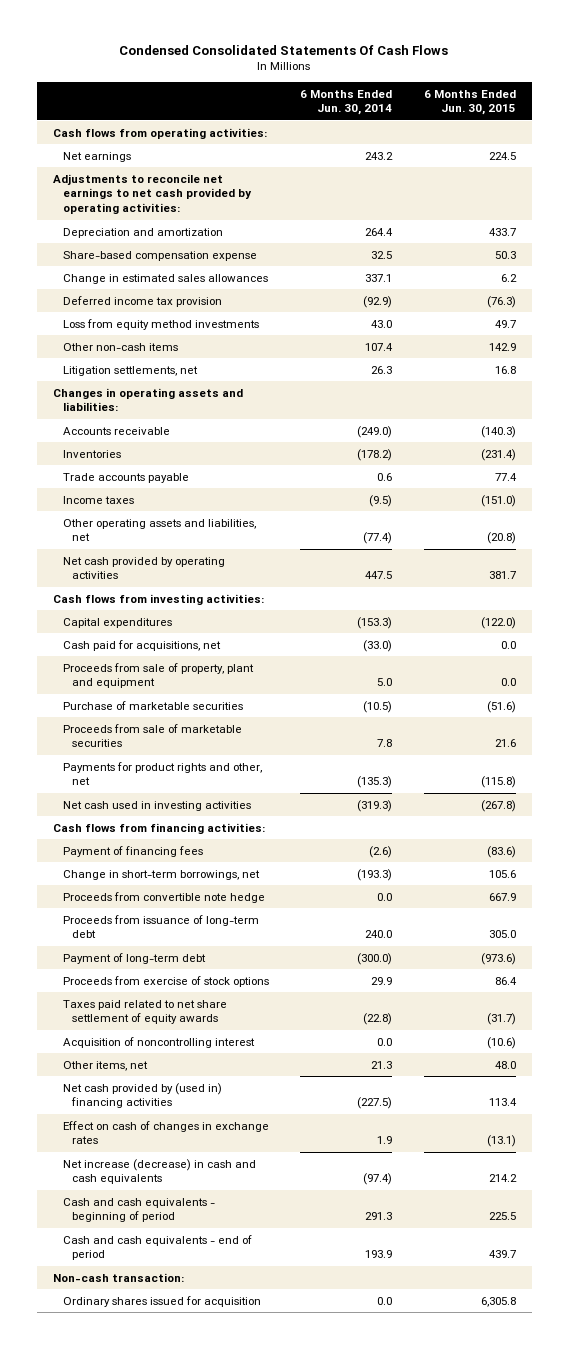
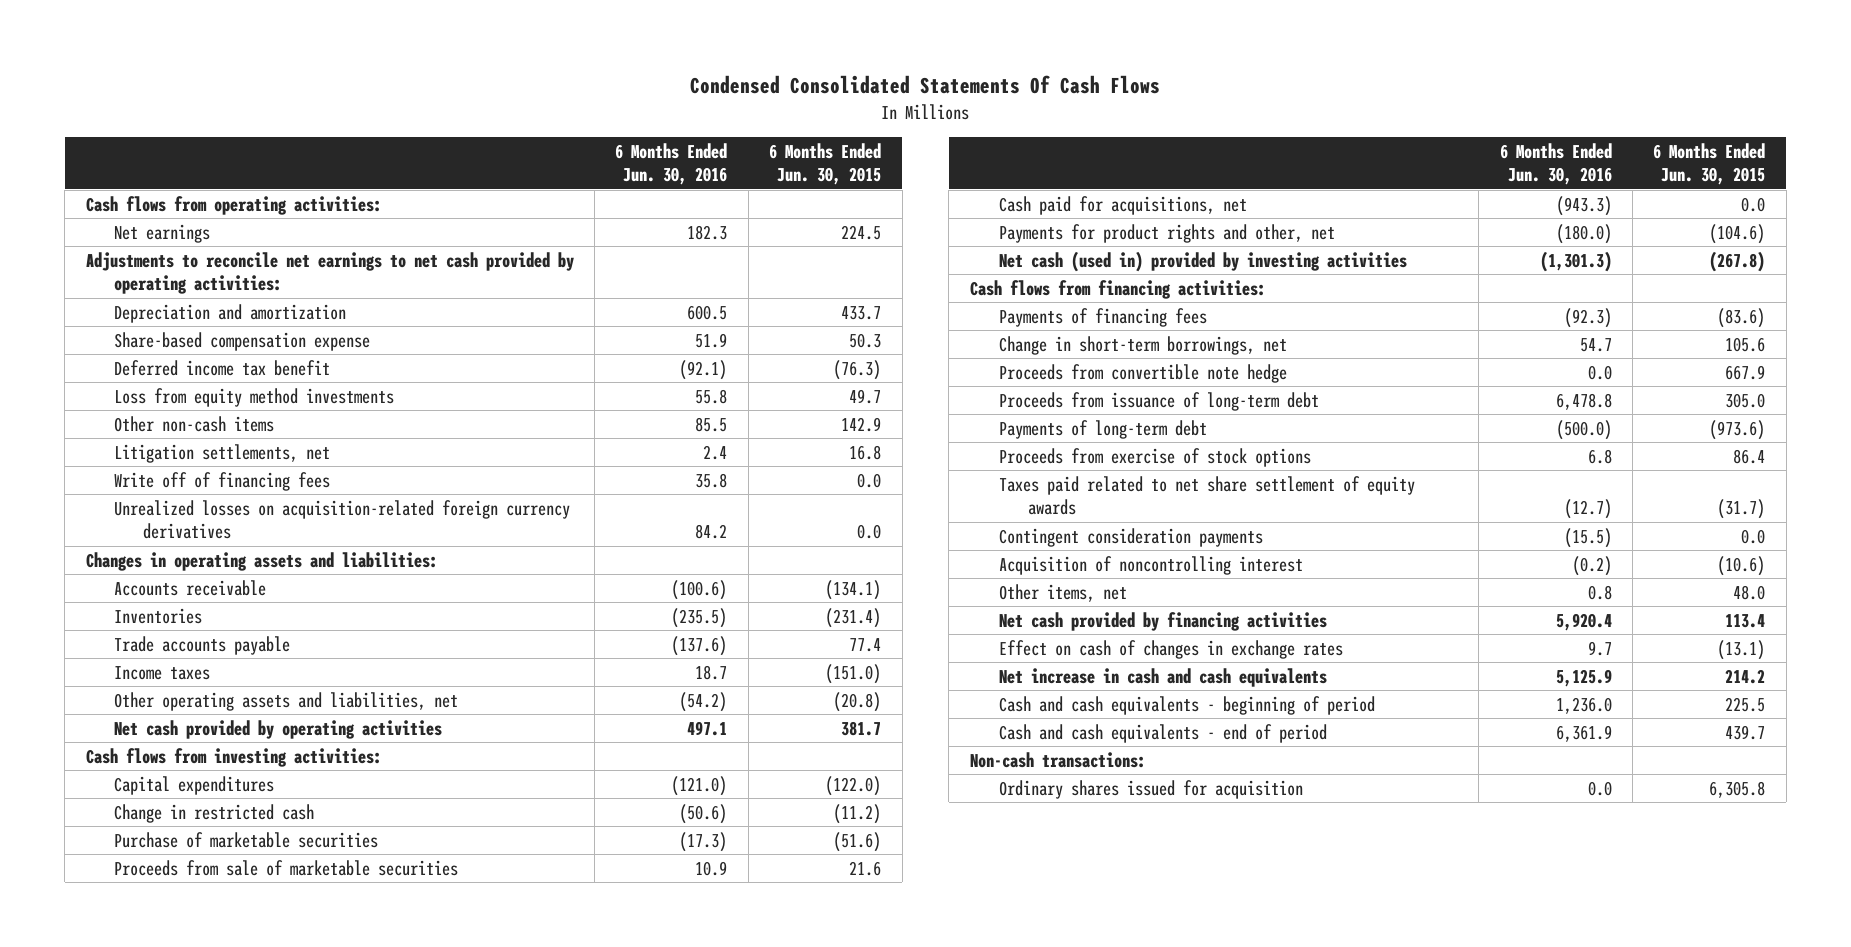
[300,89,393,116] 6 Months Ended Jun. 30, 2014 -> none
none -> [615,143,728,186] 6 Months Ended Jun. 30, 2016
[62,273,268,284] Change in estimated sales allowances -> none
[62,295,222,307] Deferred income tax provision -> [114,359,331,376] Deferred income tax benefit
none -> [114,471,331,491] Write off of financing fees
none -> [114,499,571,539] Unrealized losses on acquisition-related foreign currency derivatives
[480,425,516,438] (140.3) -> [825,579,882,600] (134.1)
[62,662,254,689] Proceeds from sale of property, plant and equipment -> none
none -> [114,803,315,823] Change in restricted cash
[62,639,221,651] Cash paid for acquisitions, net -> [998,195,1247,215] Cash paid for acquisitions, net
[480,776,516,789] (115.8) -> [1709,223,1766,244] (104.6)
[62,800,251,811] Net cash used in investing activities -> [998,250,1407,272] Net cash (used in) provided by investing activities
[62,845,203,857] Payment of financing fees -> [998,307,1207,327] Payments of financing fees
[62,952,206,964] Payment of long-term debt -> [998,419,1207,439] Payments of long-term debt
none -> [998,527,1263,547] Contingent consideration payments
[62,1082,222,1109] Net cash provided by (used in) financing activities -> [998,611,1327,631] Net cash provided by financing activities
[62,1158,256,1185] Net increase (decrease) in cash and cash equivalents -> [998,667,1327,687] Net increase in cash and cash equivalents
[53,1272,185,1282] Non-cash transaction: -> [969,751,1146,768] Non-cash transactions:

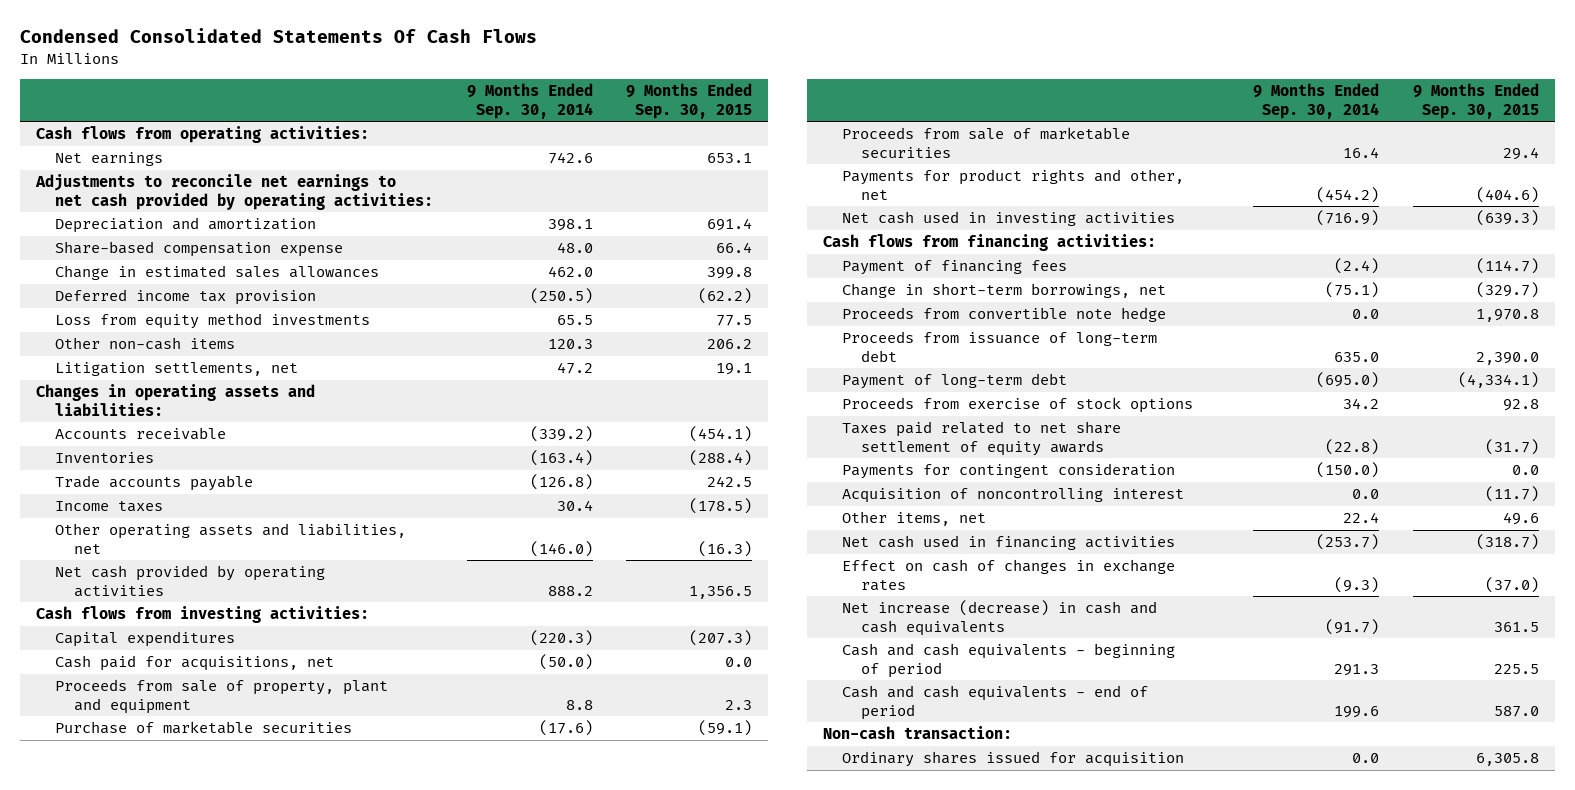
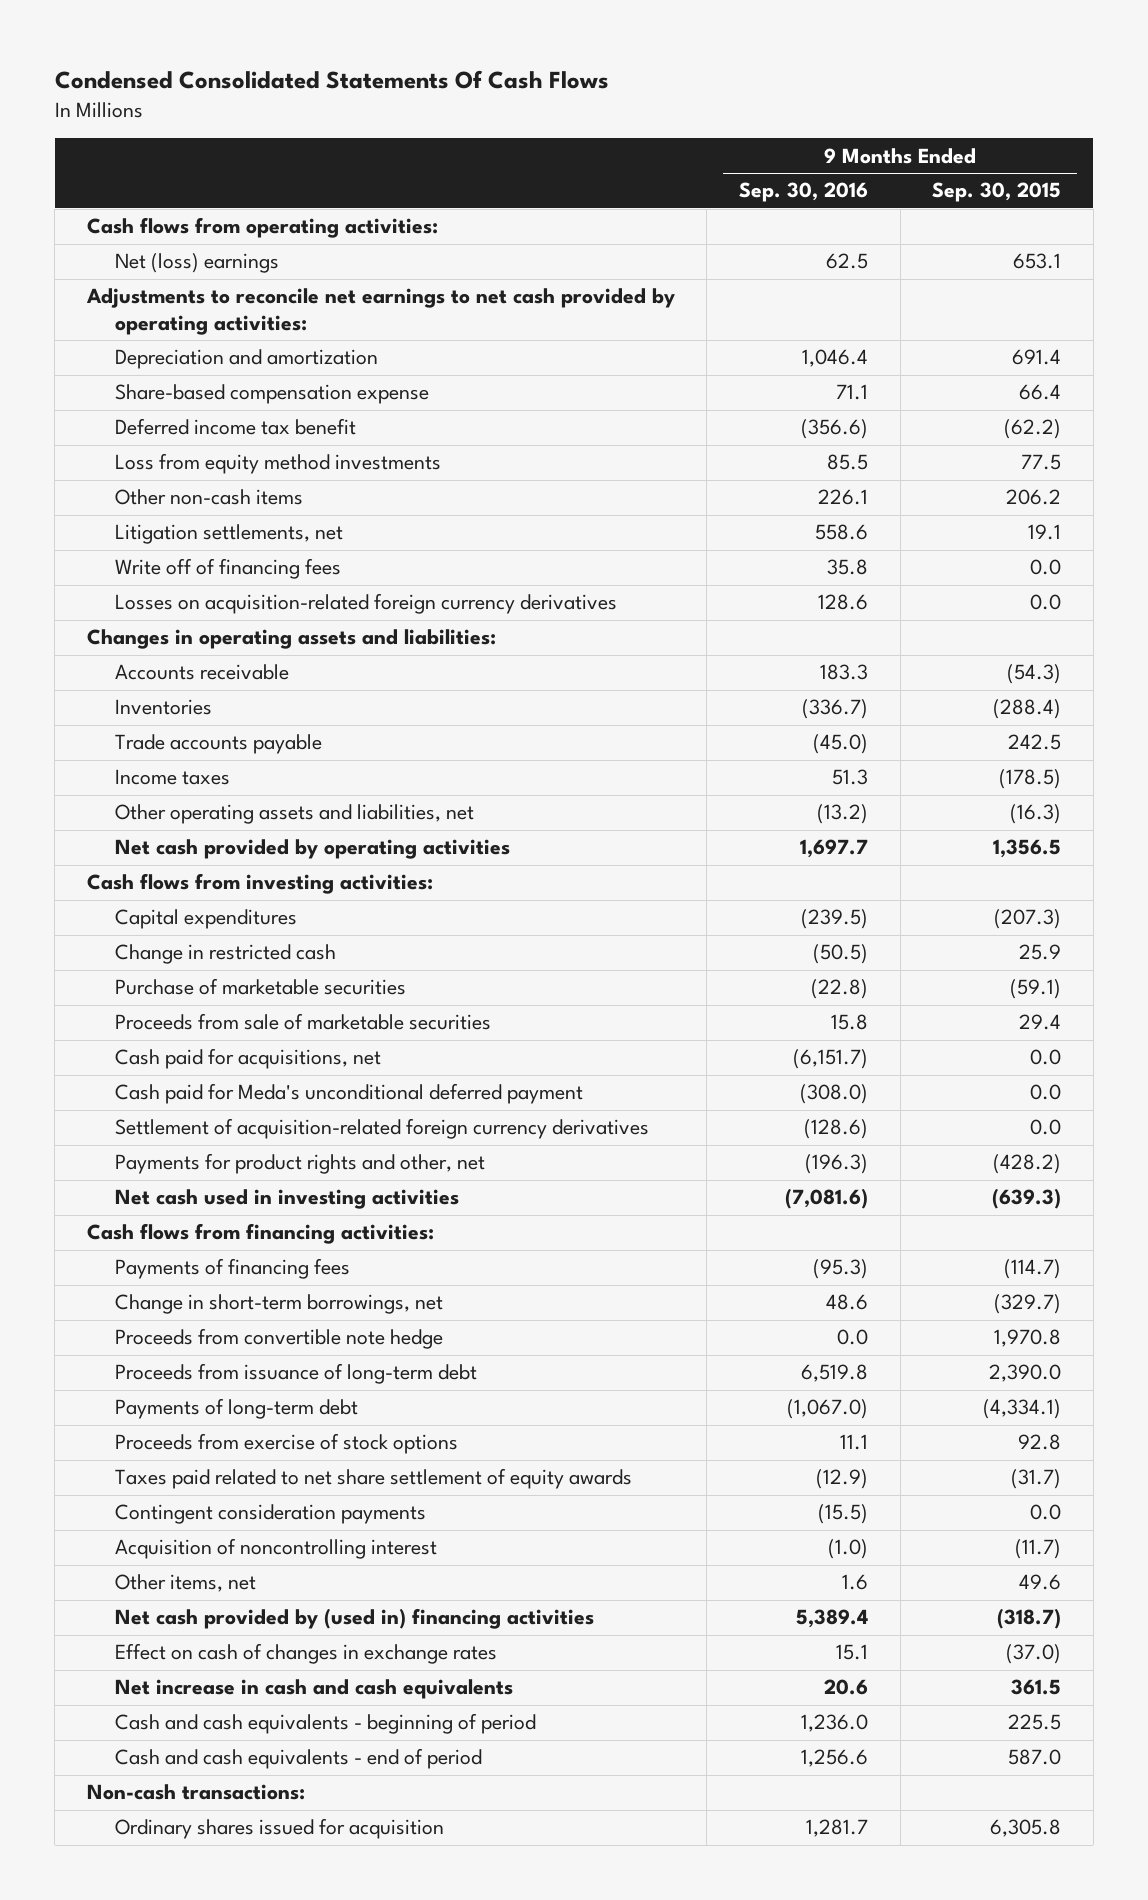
[466,83,593,119] 9 Months Ended Sep. 30, 2014 -> none
none -> [738,182,868,203] Sep. 30, 2016
[55,152,164,167] Net earnings -> [115,253,280,274] Net (loss) earnings
[55,265,380,281] Change in estimated sales allowances -> none
[55,289,317,306] Deferred income tax provision -> [115,418,357,436] Deferred income tax benefit
none -> [115,558,342,580] Write off of financing fees
none -> [115,593,618,615] Losses on acquisition-related foreign currency derivatives
[688,426,752,443] (454.1) -> [1007,664,1062,685] (54.3)
[55,679,389,714] Proceeds from sale of property, plant and equipment -> none
none -> [115,944,337,965] Change in restricted cash
[55,655,335,672] Cash paid for acquisitions, net -> [115,1048,382,1070] Cash paid for acquisitions, net
none -> [115,1083,584,1105] Cash paid for Meda's unconditional deferred payment
none -> [115,1118,650,1140] Settlement of acquisition-related foreign currency derivatives
[1475,186,1539,203] (404.6) -> [993,1154,1062,1175] (428.2)
[842,260,1068,276] Payment of financing fees -> [115,1258,351,1280] Payments of financing fees
[842,373,1068,390] Payment of long-term debt -> [115,1398,359,1420] Payments of long-term debt
[842,463,1176,480] Payments for contingent consideration -> [115,1504,427,1525] Contingent consideration payments
[842,535,1176,551] Net cash used in financing activities -> [115,1608,595,1630] Net cash provided by (used in) financing activities
[842,600,1158,636] Net increase (decrease) in cash and cash equivalents -> [115,1679,514,1700] Net increase in cash and cash equivalents
[823,726,1013,740] Non-cash transaction: -> [86,1784,305,1801] Non-cash transactions:

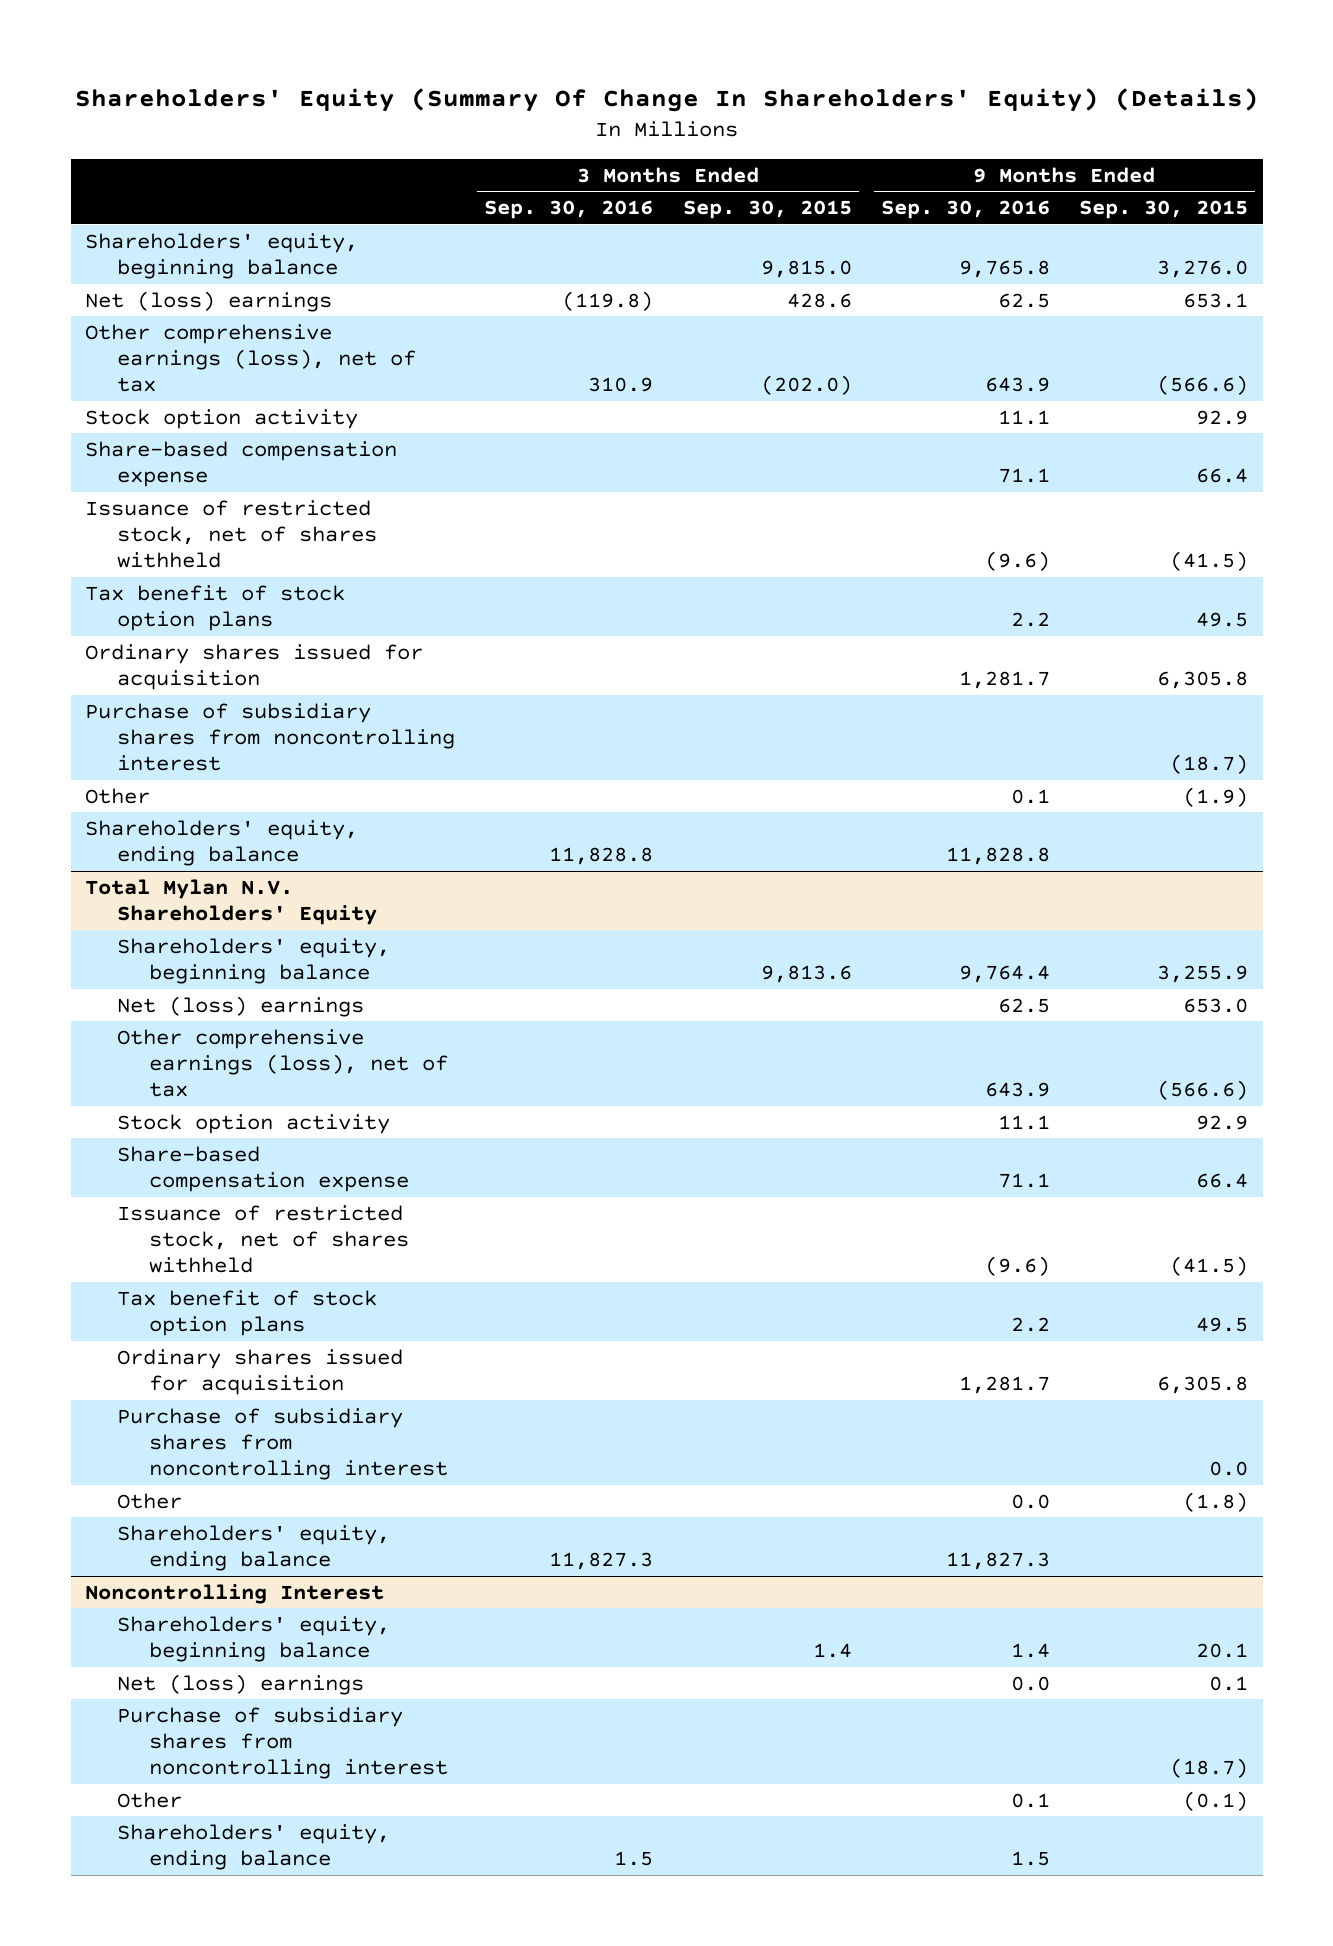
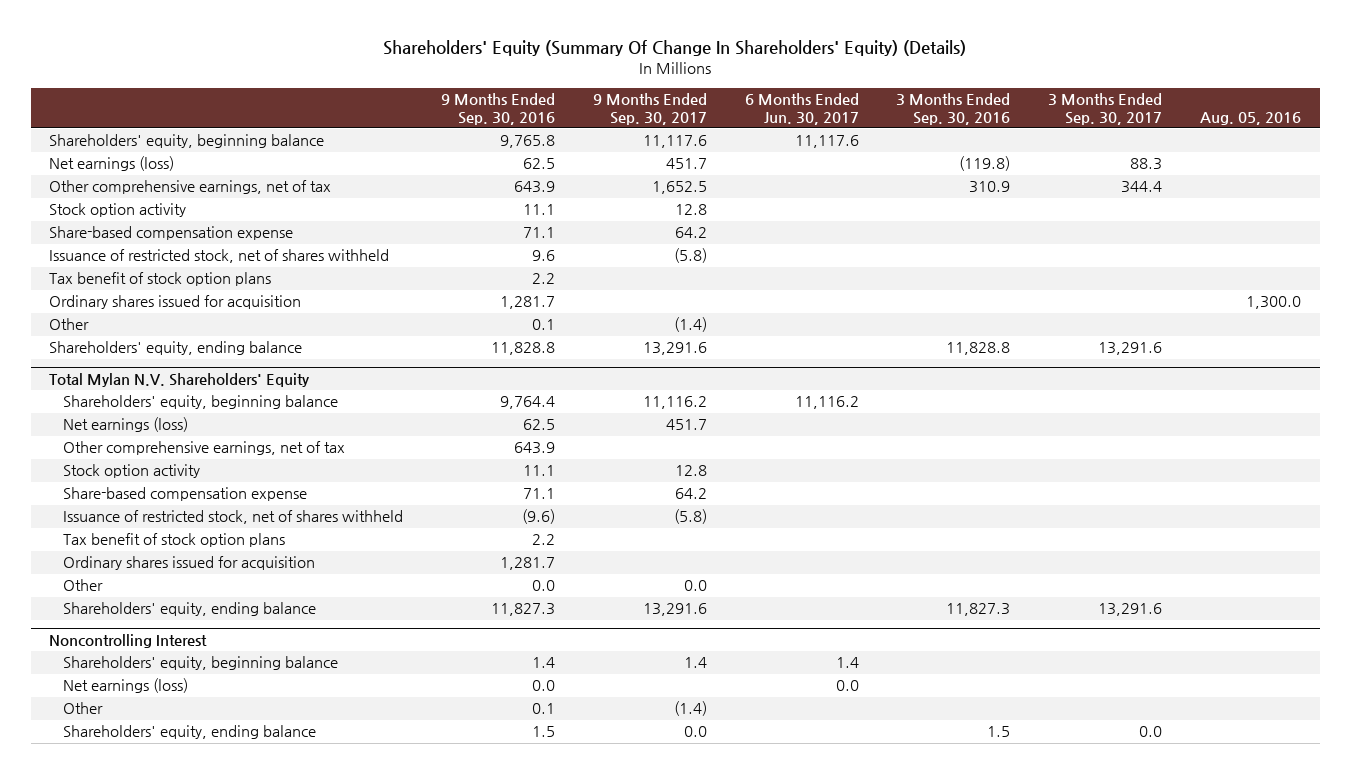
[682,200,852,220] Sep. 30, 2015 -> none
[1079,200,1249,220] Sep. 30, 2015 -> none
none -> [592,92,707,125] 9 Months Ended Sep. 30, 2017
none -> [744,92,859,125] 6 Months Ended Jun. 30, 2017
none -> [1048,92,1163,125] 3 Months Ended Sep. 30, 2017
none -> [1200,111,1302,125] Aug. 05, 2016
[85,290,333,312] Net (loss) earnings -> [49,156,175,172] Net earnings (loss)
[85,323,417,393] Other comprehensive earnings (loss), net of tax -> [49,180,332,195] Other comprehensive earnings, net of tax
[984,551,1050,572] (9.6) -> [531,250,555,262] 9.6
[85,702,456,772] Purchase of subsidiary shares from noncontrolling interest -> none
[117,995,365,1017] Net (loss) earnings -> [63,417,189,433] Net earnings (loss)
[117,1028,448,1098] Other comprehensive earnings (loss), net of tax -> [63,441,346,456] Other comprehensive earnings, net of tax
[117,1407,448,1481] Purchase of subsidiary shares from noncontrolling interest -> none
[117,1706,448,1780] Purchase of subsidiary shares from noncontrolling interest -> none
[117,1673,365,1695] Net (loss) earnings -> [63,678,189,694] Net earnings (loss)

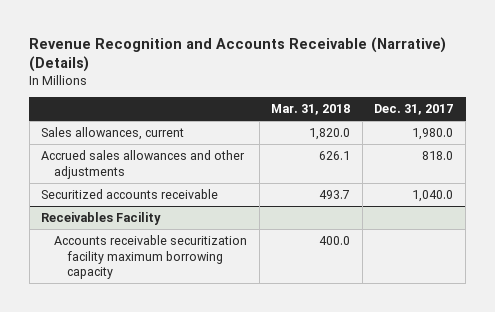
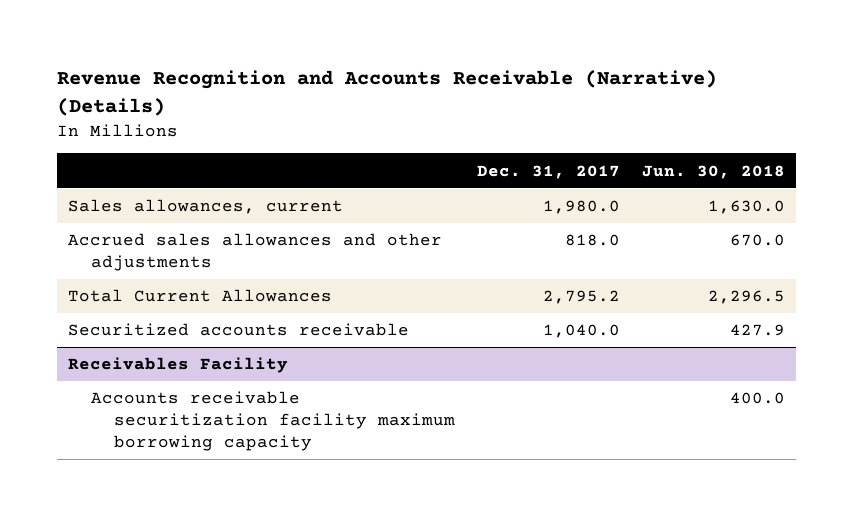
[271,104,351,116] Mar. 31, 2018 -> none
none -> [641,164,785,179] Jun. 30, 2018
none -> [67,289,332,303] Total Current Allowances

